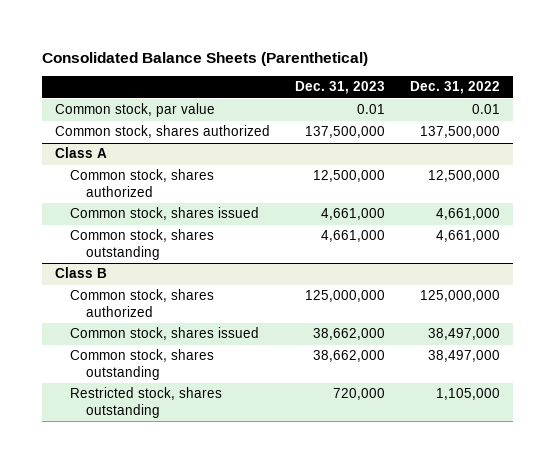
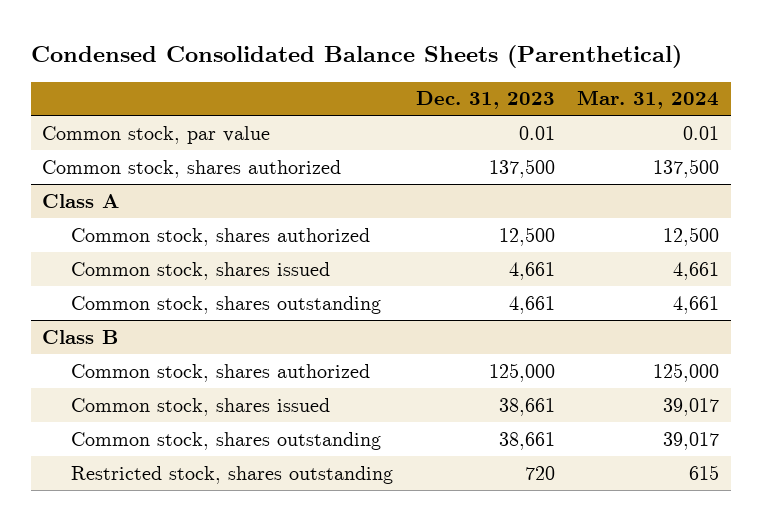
[42,51,369,66] Consolidated Balance Sheets (Parenthetical) -> [30,44,682,68] Condensed Consolidated Balance Sheets (Parenthetical)
[410,81,501,95] Dec. 31, 2022 -> none
none -> [577,90,720,110] Mar. 31, 2024
[304,126,385,139] 137,500,000 -> [488,158,555,178] 137,500
[312,170,385,183] 12,500,000 -> [498,226,555,246] 12,500
[320,208,385,221] 4,661,000 -> [508,261,555,280] 4,661
[320,230,385,243] 4,661,000 -> [508,295,555,314] 4,661
[304,290,385,303] 125,000,000 -> [488,362,555,382] 125,000
[312,328,385,341] 38,662,000 -> [498,397,555,416] 38,661
[312,350,385,363] 38,662,000 -> [498,431,555,450] 38,661
[332,388,385,401] 720,000 -> [524,465,555,480] 720

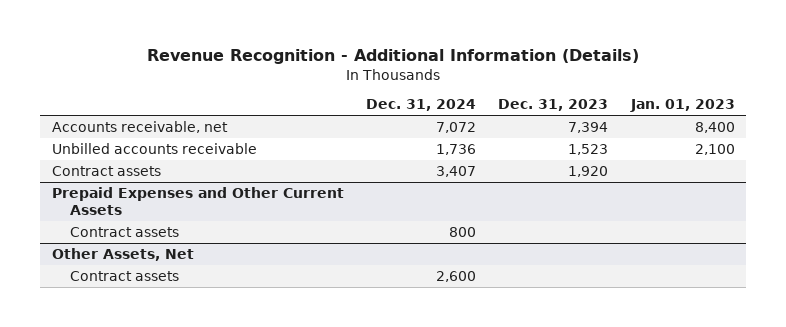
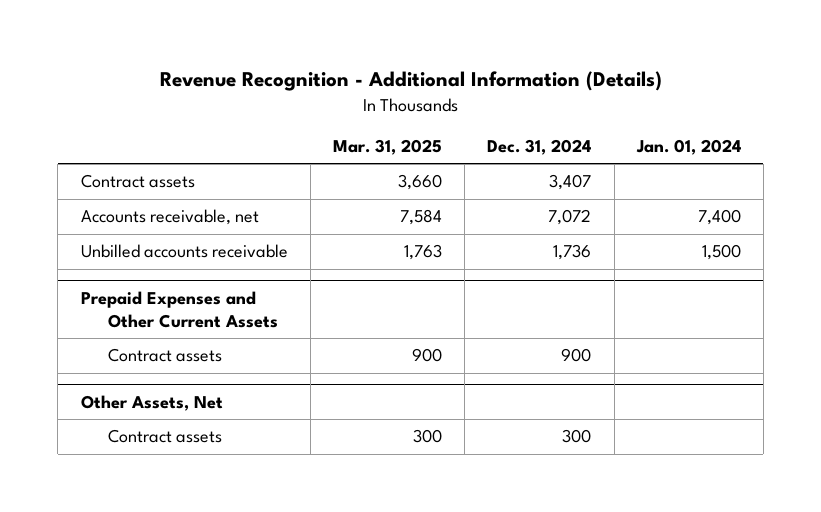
[498,98,609,111] Dec. 31, 2023 -> none
[629,98,735,112] Jan. 01, 2023 -> none
none -> [332,139,442,156] Mar. 31, 2025
none -> [635,139,741,156] Jan. 01, 2024
[51,165,161,176] Contract assets -> [80,174,195,189] Contract assets
[448,226,476,237] 800 -> [561,348,592,363] 900
[435,270,476,282] 2,600 -> [562,429,592,444] 300

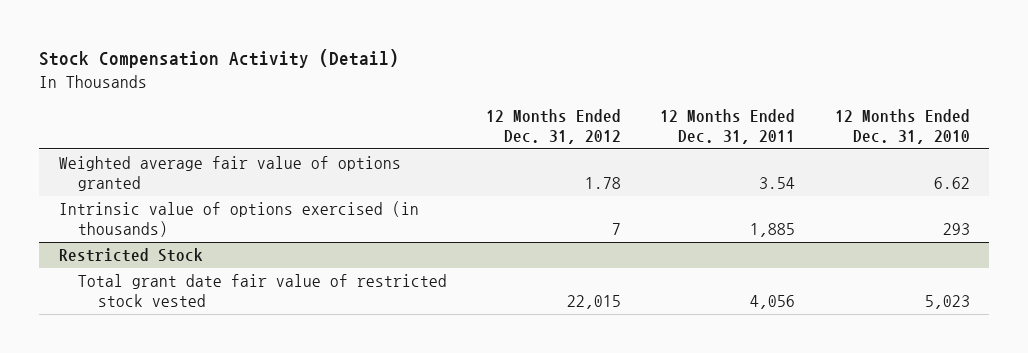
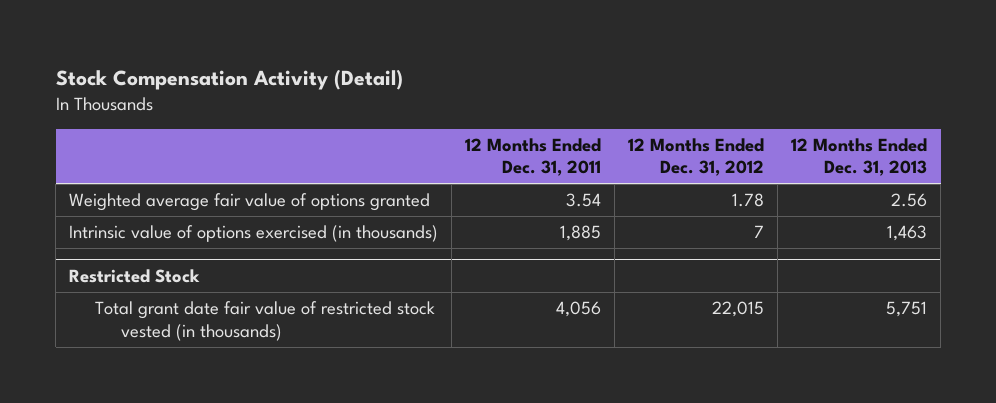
[834,109,970,144] 12 Months Ended Dec. 31, 2010 -> none
none -> [791,137,928,177] 12 Months Ended Dec. 31, 2013
[78,274,448,307] Total grant date fair value of restricted stock vested -> [95,301,436,341] Total grant date fair value of restricted stock vested (in thousands)

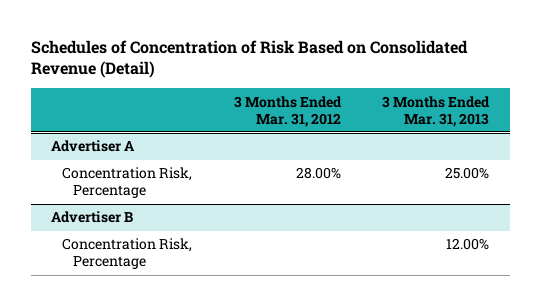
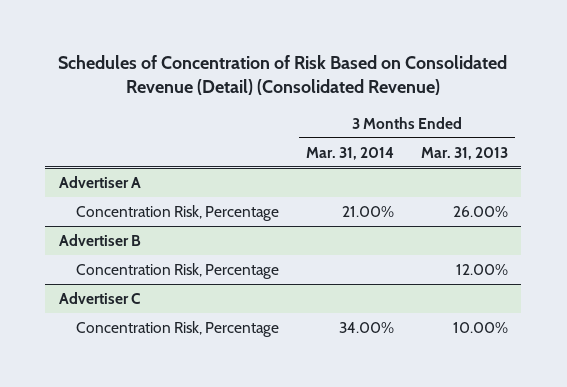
[30,39,468,79] Schedules of Concentration of Risk Based on Consolidated Revenue (Detail) -> [58,55,508,96] Schedules of Concentration of Risk Based on Consolidated Revenue (Detail) (Consolidated Revenue)
[233,95,342,127] 3 Months Ended Mar. 31, 2012 -> none
none -> [305,146,394,160] Mar. 31, 2014
[445,167,490,180] 25.00% -> [452,205,508,217] 26.00%
none -> [58,291,140,304] Advertiser C
none -> [76,320,280,337] Concentration Risk, Percentage

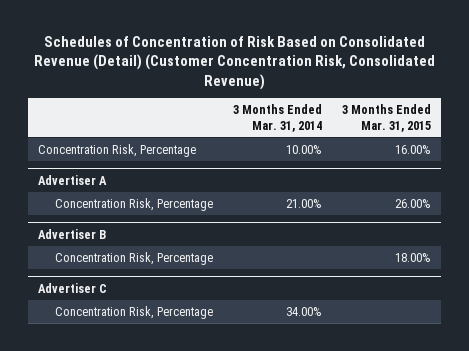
[58,55,508,96] Schedules of Concentration of Risk Based on Consolidated Revenue (Detail) (Consolidated Revenue) -> [33,36,435,90] Schedules of Concentration of Risk Based on Consolidated Revenue (Detail) (Customer Concentration Risk, Consolidated Revenue)
[420,146,508,160] Mar. 31, 2013 -> none
none -> [342,103,432,132] 3 Months Ended Mar. 31, 2015
none -> [37,144,196,158] Concentration Risk, Percentage

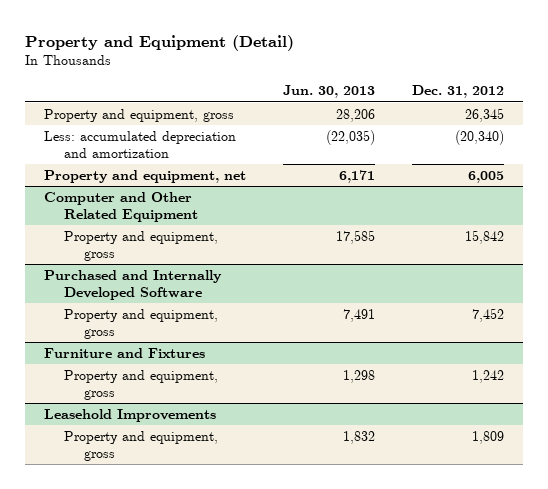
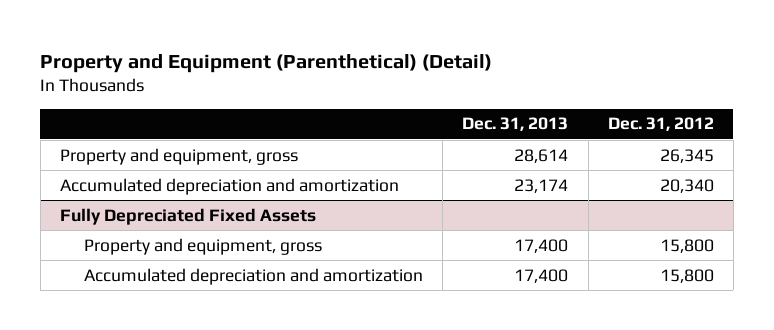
[25,34,295,51] Property and Equipment (Detail) -> [40,53,493,73] Property and Equipment (Parenthetical) (Detail)
[282,85,375,99] Jun. 30, 2013 -> none
none -> [462,117,569,132] Dec. 31, 2013
[43,170,246,184] Property and equipment, net -> none
[43,192,198,222] Computer and Other Related Equipment -> none
[43,270,222,300] Purchased and Internally Developed Software -> none
[63,309,218,339] Property and equipment, gross -> none
[43,348,205,359] Furniture and Fixtures -> none
[63,370,218,400] Property and equipment, gross -> none
[43,409,216,423] Leasehold Improvements -> none
[63,431,218,461] Property and equipment, gross -> none
[43,131,236,158] Less: accumulated depreciation and amortization -> [60,177,400,195] Accumulated depreciation and amortization
[455,130,505,146] (20,340) -> [659,178,714,193] 20,340
none -> [60,207,317,225] Fully Depreciated Fixed Assets
[465,230,505,245] 15,842 -> [659,238,714,253] 15,800
none -> [84,267,424,285] Accumulated depreciation and amortization

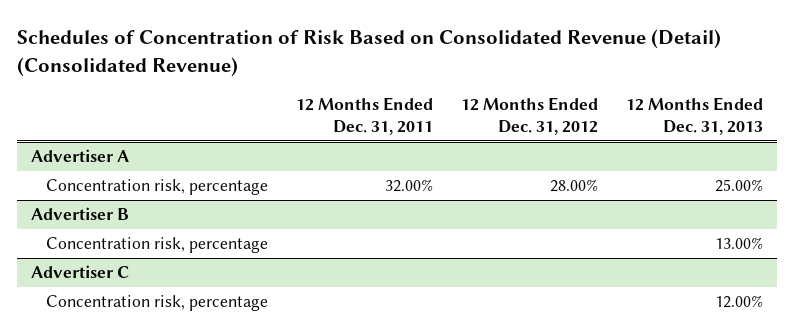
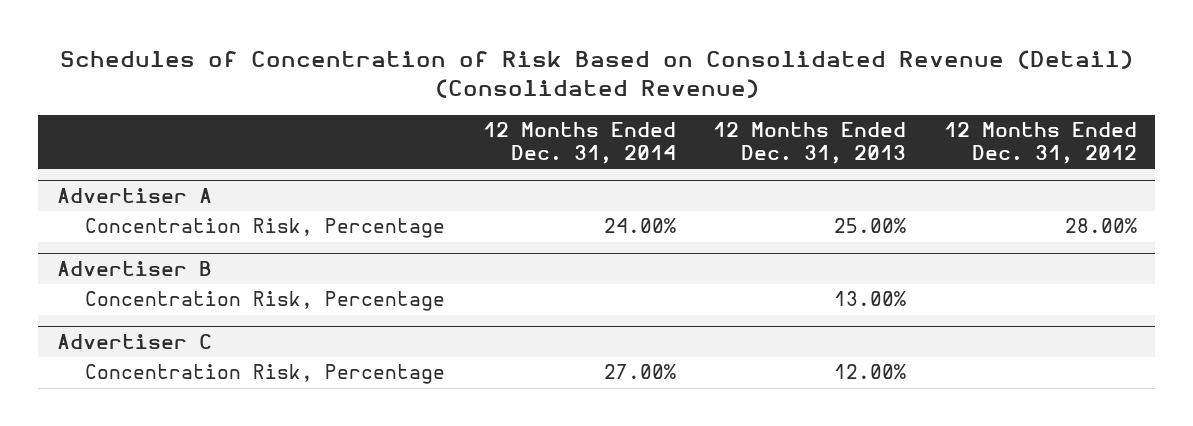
[295,96,433,135] 12 Months Ended Dec. 31, 2011 -> none
none -> [482,122,676,165] 12 Months Ended Dec. 31, 2014
[45,179,268,196] Concentration risk, percentage -> [85,218,446,239] Concentration Risk, Percentage
[45,237,268,254] Concentration risk, percentage -> [85,291,446,312] Concentration Risk, Percentage
[45,295,268,312] Concentration risk, percentage -> [85,364,446,385] Concentration Risk, Percentage

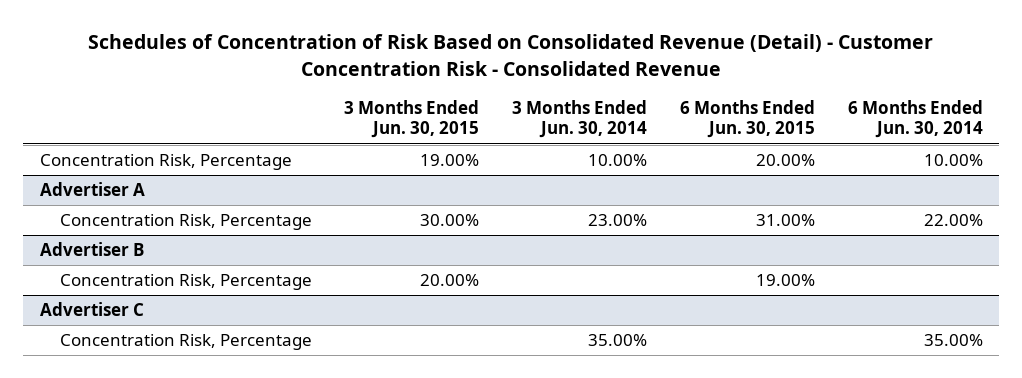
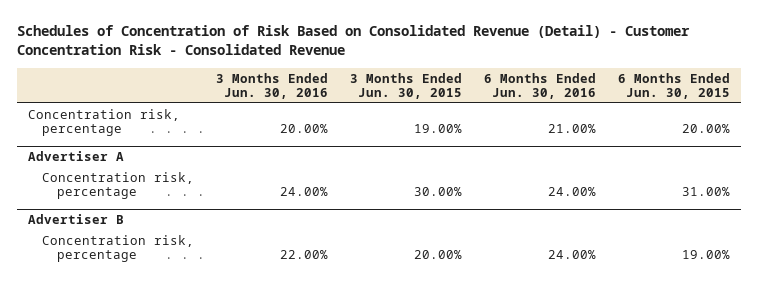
[512,99,648,139] 3 Months Ended Jun. 30, 2014 -> none
[847,99,983,139] 6 Months Ended Jun. 30, 2014 -> none
none -> [216,72,329,99] 3 Months Ended Jun. 30, 2016
none -> [484,72,597,99] 6 Months Ended Jun. 30, 2016
[39,154,292,171] Concentration Risk, Percentage -> [28,108,181,137] Concentration risk, percentage
[59,214,312,231] Concentration Risk, Percentage -> [42,171,195,200] Concentration risk, percentage
[39,302,144,317] Advertiser C -> none
[59,334,312,351] Concentration Risk, Percentage -> none
[59,274,312,291] Concentration Risk, Percentage -> [42,234,195,263] Concentration risk, percentage

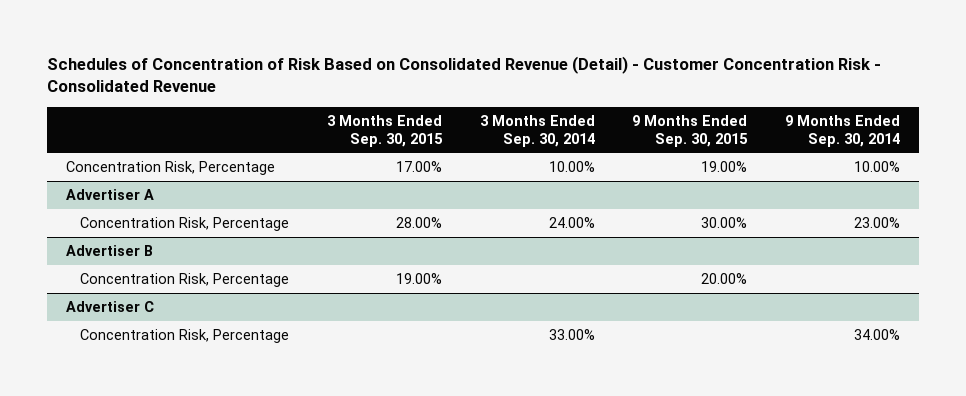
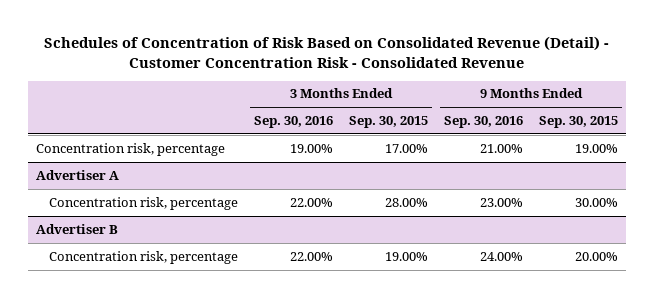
[479,114,595,147] 3 Months Ended Sep. 30, 2014 -> none
[784,114,900,147] 9 Months Ended Sep. 30, 2014 -> none
none -> [254,116,334,129] Sep. 30, 2016
none -> [443,116,523,129] Sep. 30, 2016
[65,161,275,176] Concentration Risk, Percentage -> [36,142,226,156] Concentration risk, percentage
[80,217,290,232] Concentration Risk, Percentage -> [49,196,239,210] Concentration risk, percentage
[65,301,154,313] Advertiser C -> none
[80,329,290,344] Concentration Risk, Percentage -> none
[80,273,290,288] Concentration Risk, Percentage -> [49,250,239,264] Concentration risk, percentage

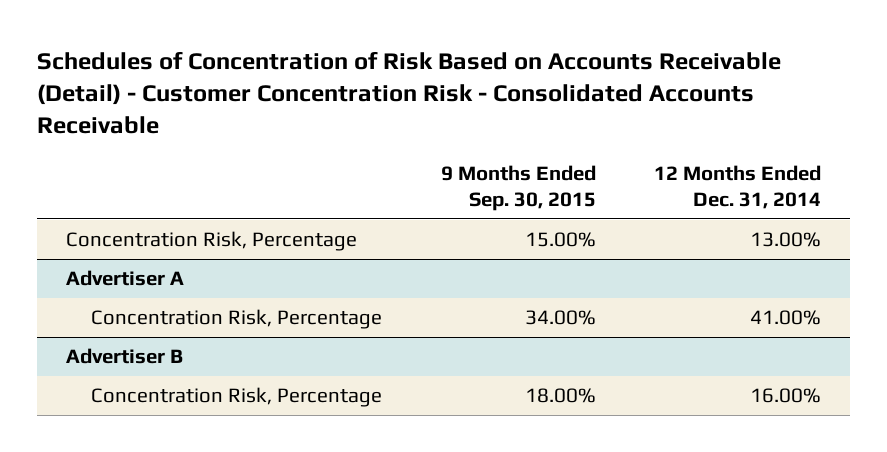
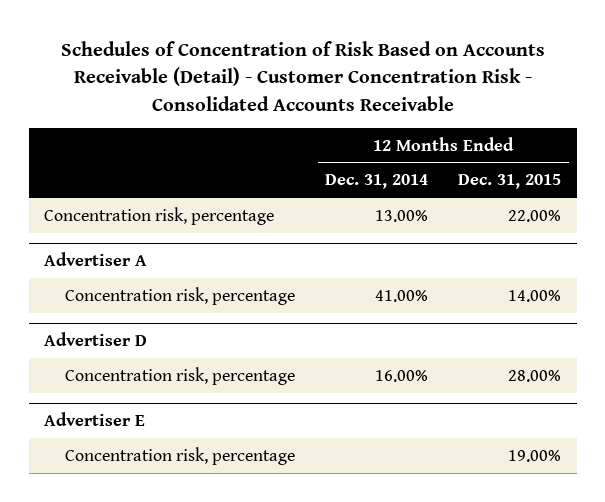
[440,165,596,211] 9 Months Ended Sep. 30, 2015 -> none
none -> [458,174,562,190] Dec. 31, 2015
[65,231,357,252] Concentration Risk, Percentage -> [43,206,274,225] Concentration risk, percentage
[91,309,383,330] Concentration Risk, Percentage -> [64,286,295,305] Concentration risk, percentage
[65,348,183,365] Advertiser B -> [43,331,147,346] Advertiser D
[91,387,383,408] Concentration Risk, Percentage -> [64,366,295,385] Concentration risk, percentage
none -> [43,411,145,426] Advertiser E
none -> [64,446,295,465] Concentration risk, percentage

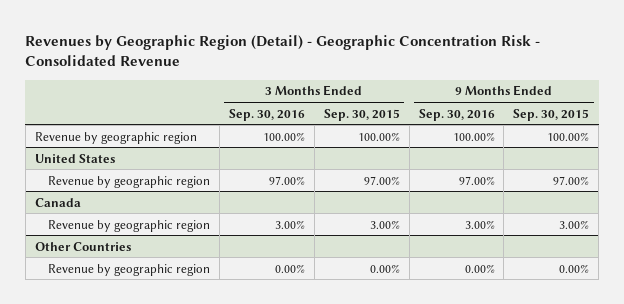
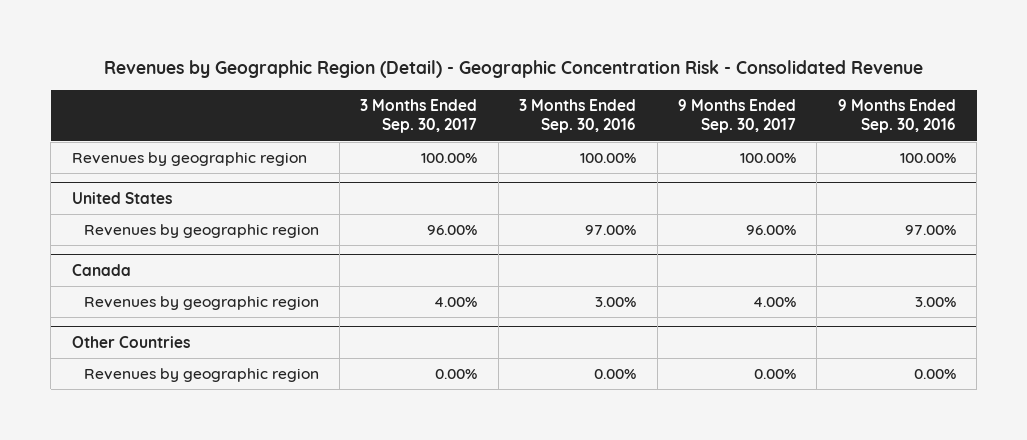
[323,108,400,121] Sep. 30, 2015 -> none
[513,108,590,121] Sep. 30, 2015 -> none
none -> [360,98,478,134] 3 Months Ended Sep. 30, 2017
none -> [677,98,796,134] 9 Months Ended Sep. 30, 2017
[34,131,197,144] Revenue by geographic region -> [71,152,307,167] Revenues by geographic region
[48,175,211,188] Revenue by geographic region -> [83,224,319,239] Revenues by geographic region
[48,219,211,232] Revenue by geographic region -> [83,296,319,311] Revenues by geographic region
[48,263,211,276] Revenue by geographic region -> [83,368,319,383] Revenues by geographic region

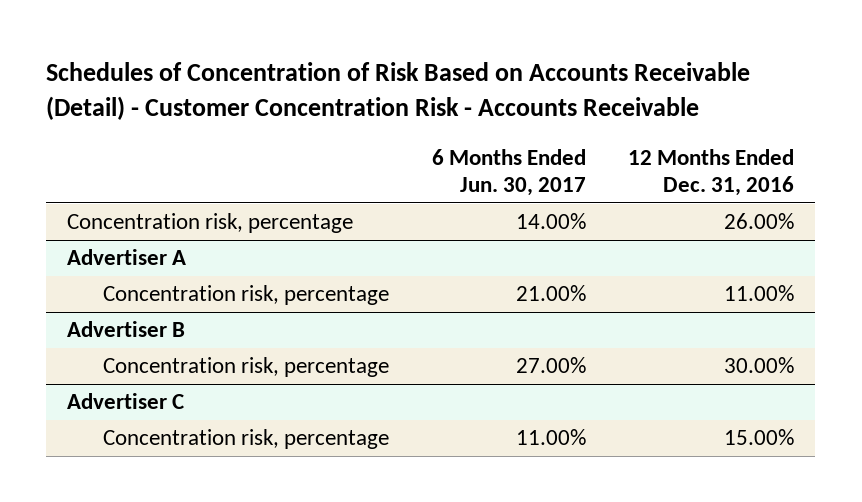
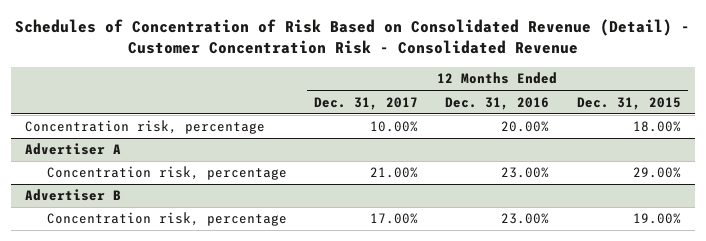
[46,62,751,121] Schedules of Concentration of Risk Based on Accounts Receivable (Detail) - Customer Concentration Risk - Accounts Receivable -> [14,19,690,55] Schedules of Concentration of Risk Based on Consolidated Revenue (Detail) - Customer Concentration Risk - Consolidated Revenue
[431,148,586,196] 6 Months Ended Jun. 30, 2017 -> none
none -> [314,96,419,110] Dec. 31, 2017
none -> [576,96,681,110] Dec. 31, 2015
[724,213,795,230] 26.00% -> [501,121,550,133] 20.00%
[724,285,795,302] 11.00% -> [501,167,550,179] 23.00%
[67,393,185,410] Advertiser C -> none
[103,429,390,450] Concentration risk, percentage -> none
[724,357,795,374] 30.00% -> [501,213,550,225] 23.00%

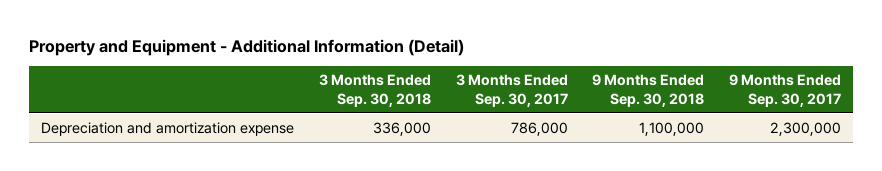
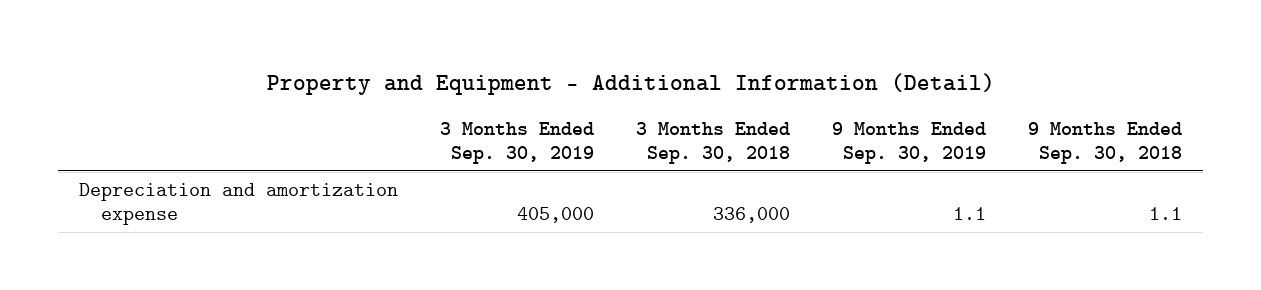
[455,74,568,107] 3 Months Ended Sep. 30, 2017 -> none
[728,74,841,107] 9 Months Ended Sep. 30, 2017 -> none
none -> [440,121,595,165] 3 Months Ended Sep. 30, 2019
none -> [832,121,987,165] 9 Months Ended Sep. 30, 2019
[639,122,705,137] 1,100,000 -> [1149,207,1183,221] 1.1

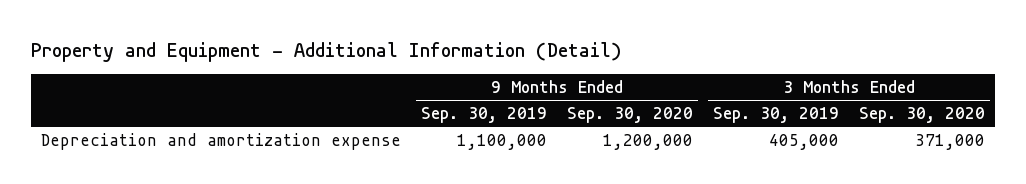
[636,121,791,165] 3 Months Ended Sep. 30, 2018 -> none
[1028,121,1183,165] 9 Months Ended Sep. 30, 2018 -> none
none -> [566,107,693,124] Sep. 30, 2020
none -> [858,107,985,124] Sep. 30, 2020
[953,207,987,221] 1.1 -> [456,133,547,150] 1,100,000

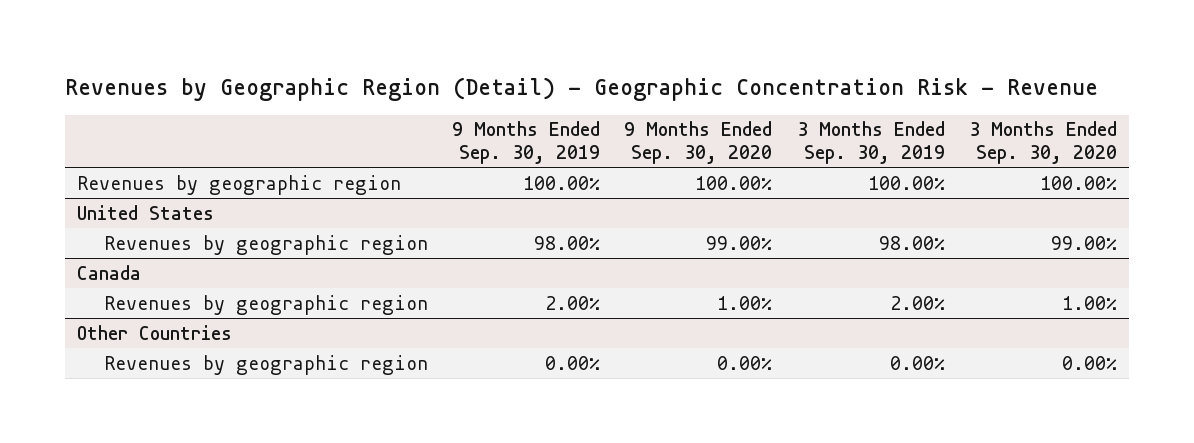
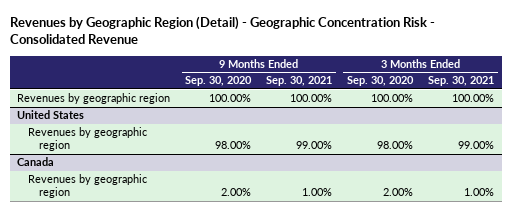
[64,77,1098,102] Revenues by Geographic Region (Detail) - Geographic Concentration Risk - Revenue -> [9,16,435,45] Revenues by Geographic Region (Detail) - Geographic Concentration Risk - Consolidated Revenue
[452,121,601,164] 9 Months Ended Sep. 30, 2019 -> none
[796,121,945,164] 3 Months Ended Sep. 30, 2019 -> none
none -> [266,76,333,87] Sep. 30, 2021
none -> [428,76,495,87] Sep. 30, 2021
[706,235,773,250] 99.00% -> [215,141,252,150] 98.00%
[1050,235,1117,250] 99.00% -> [377,141,414,150] 98.00%
[76,324,232,340] Other Countries -> none
[104,354,429,375] Revenues by geographic region -> none
[717,295,773,310] 1.00% -> [221,188,252,197] 2.00%
[1061,295,1117,310] 1.00% -> [383,188,414,197] 2.00%

